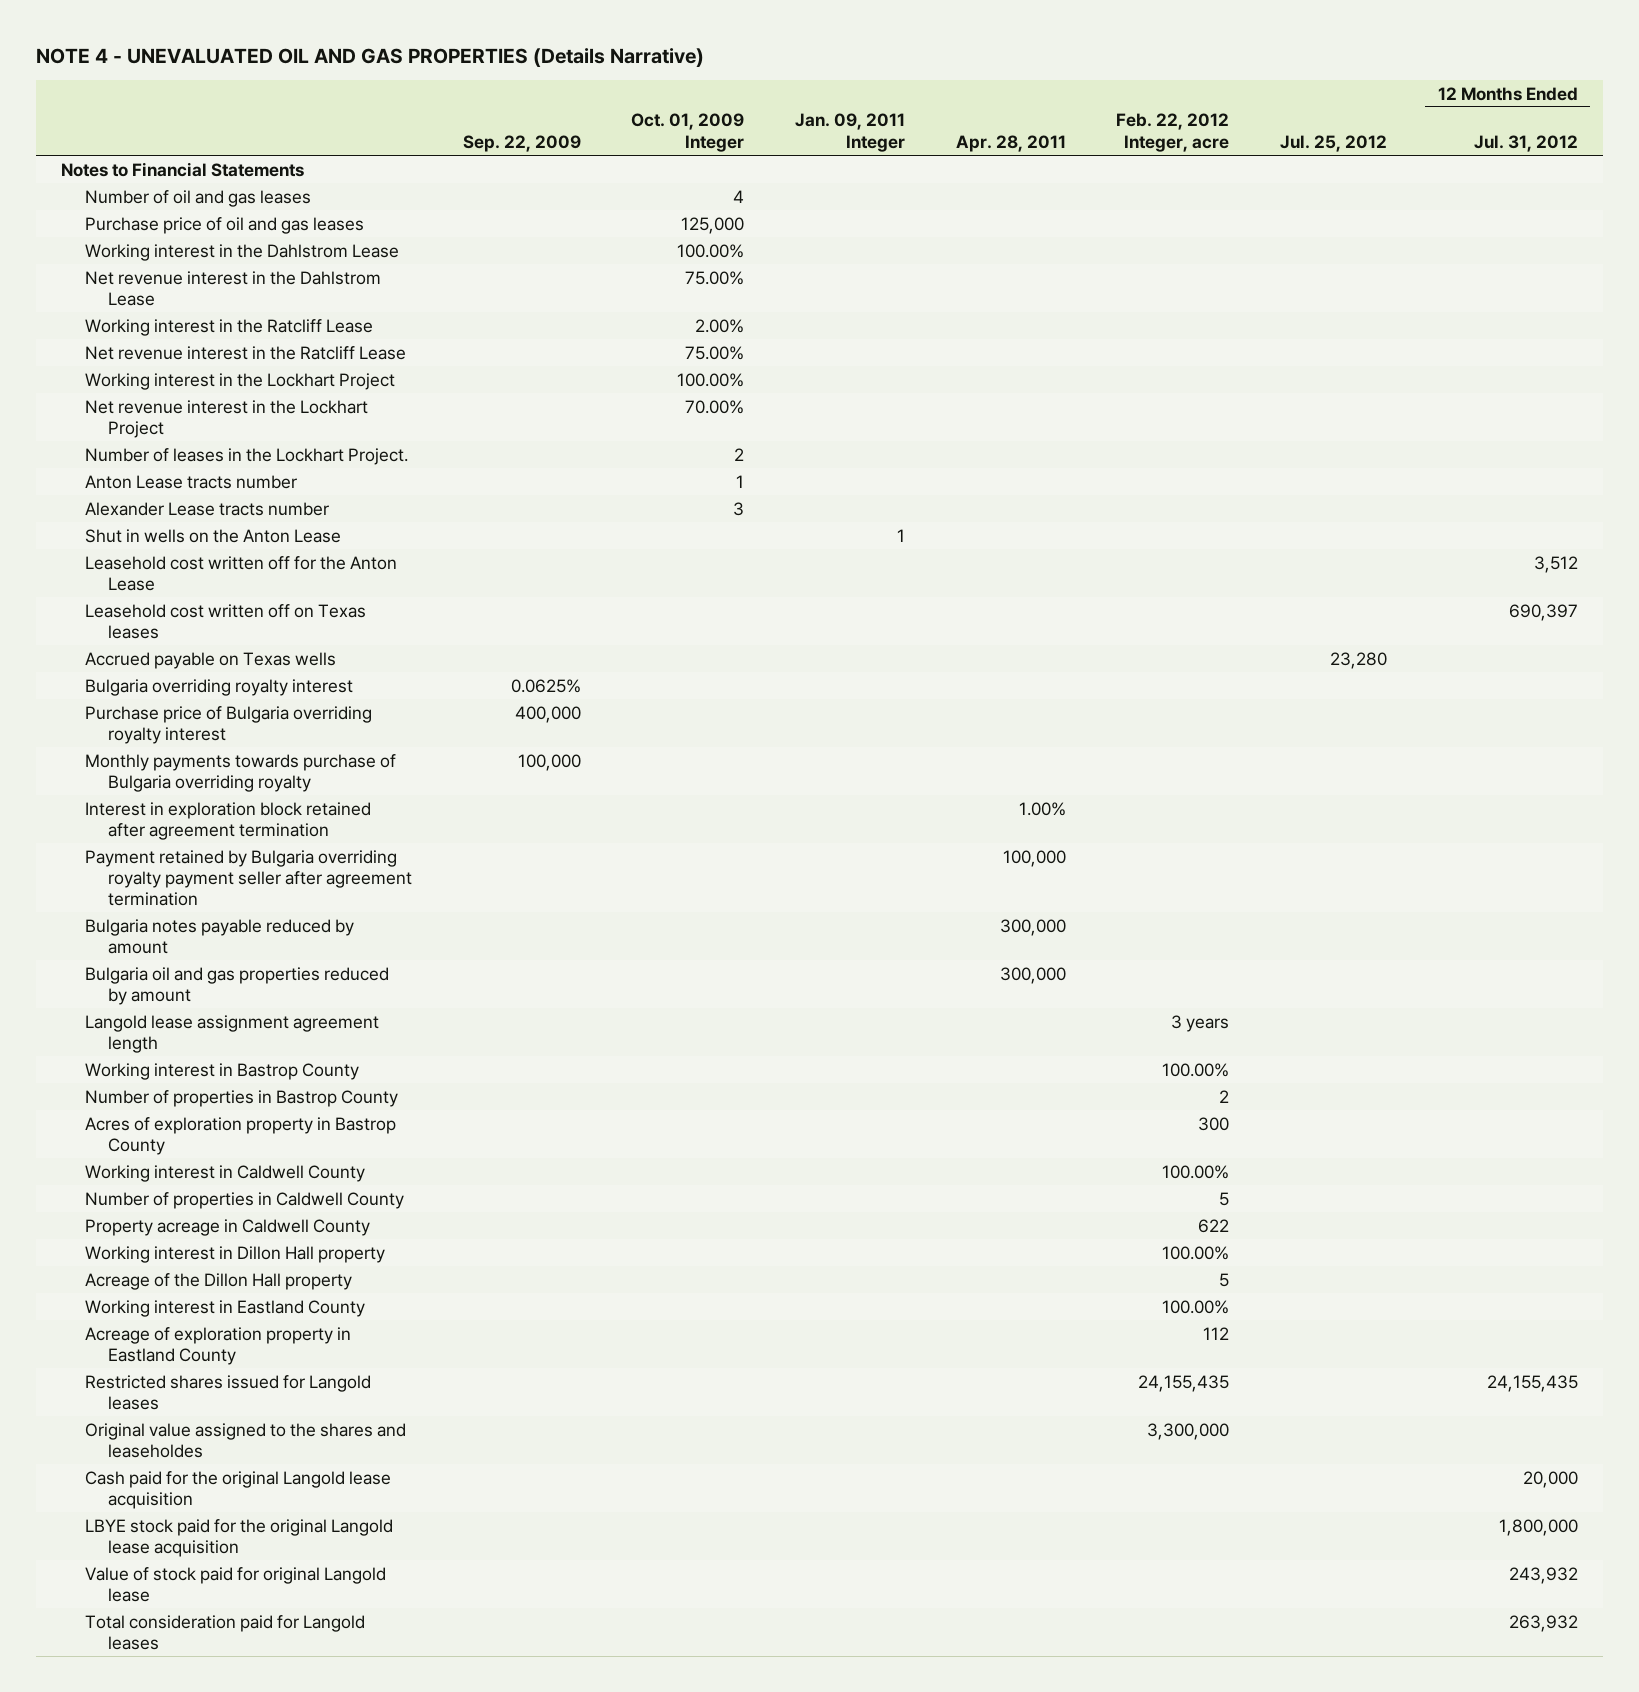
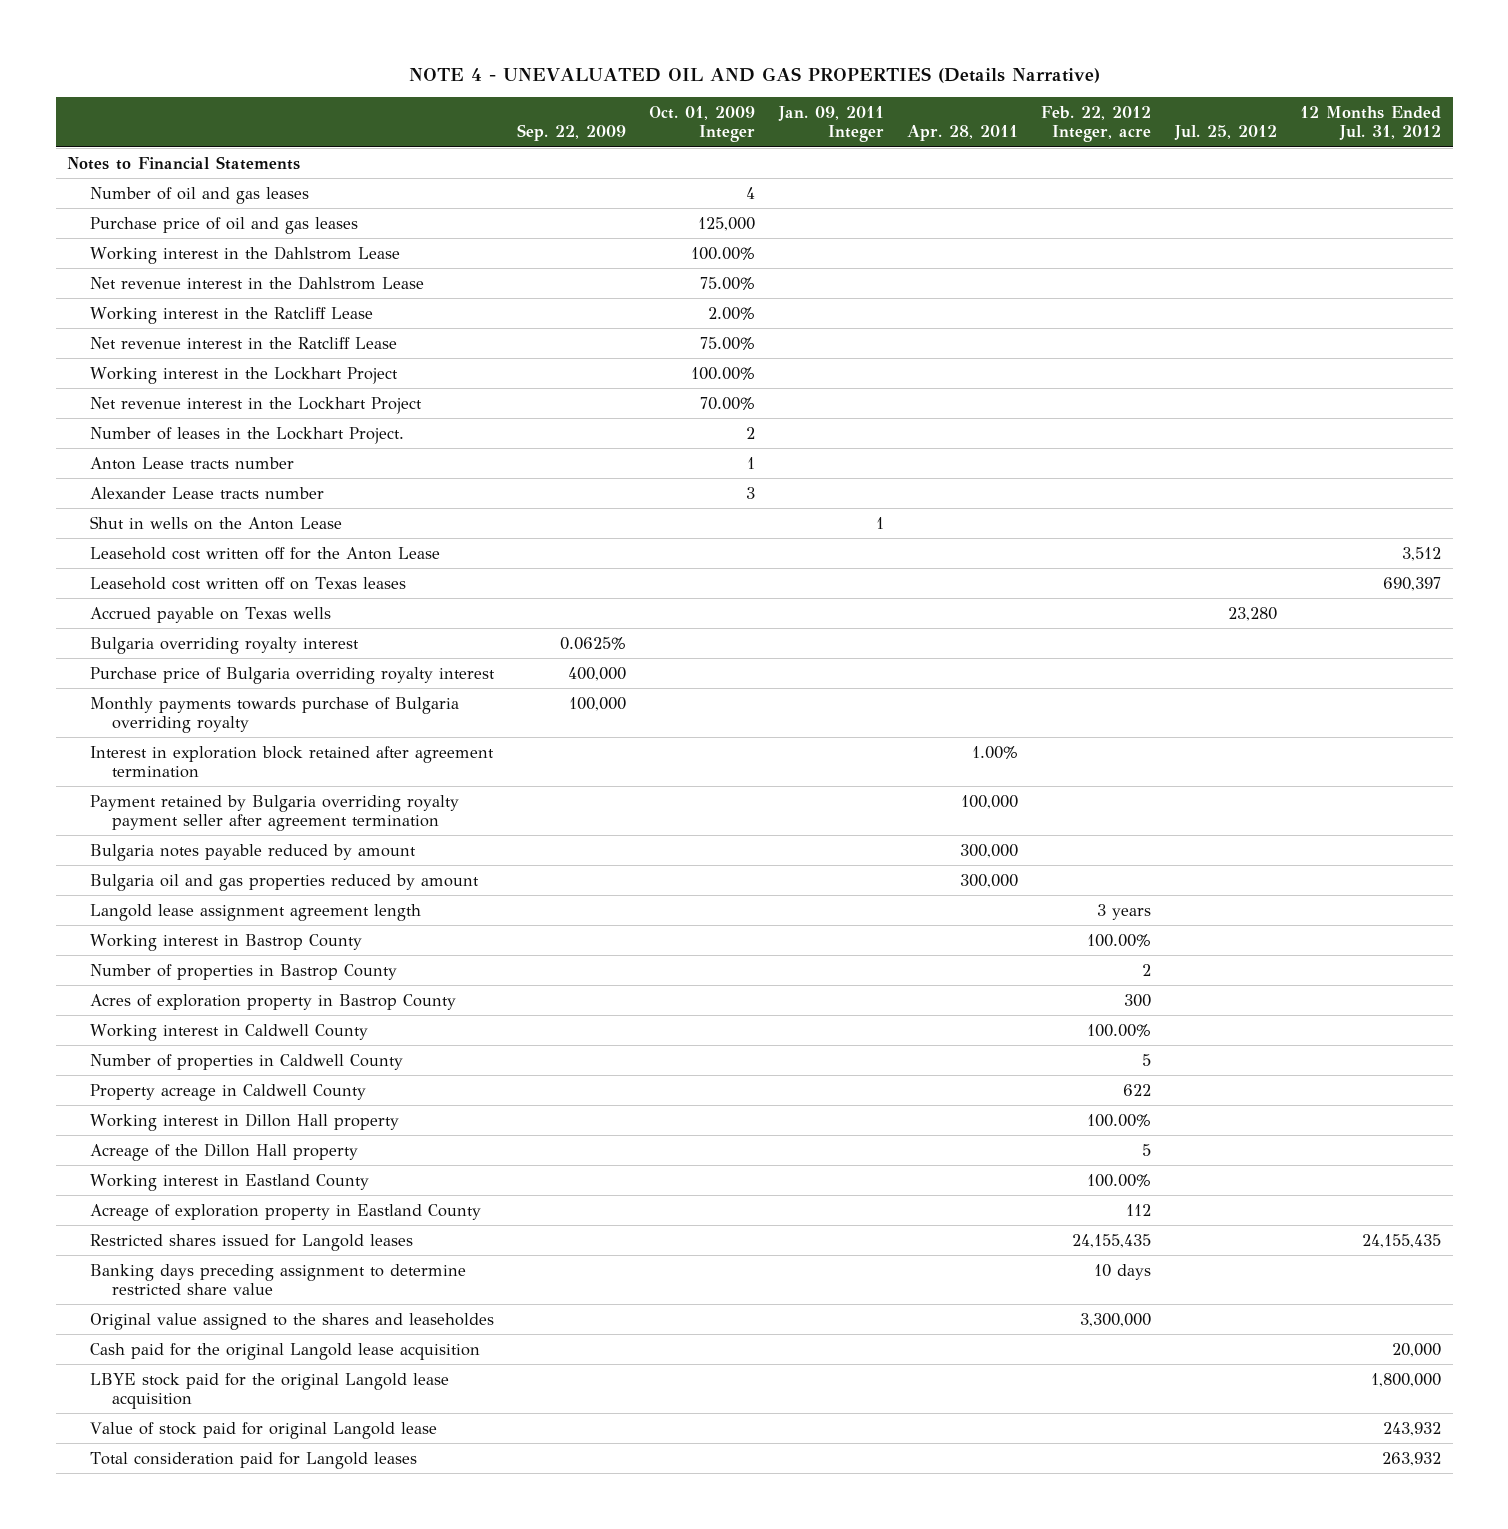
none -> [89,1263,466,1296] Banking days preceding assignment to determine restricted share value

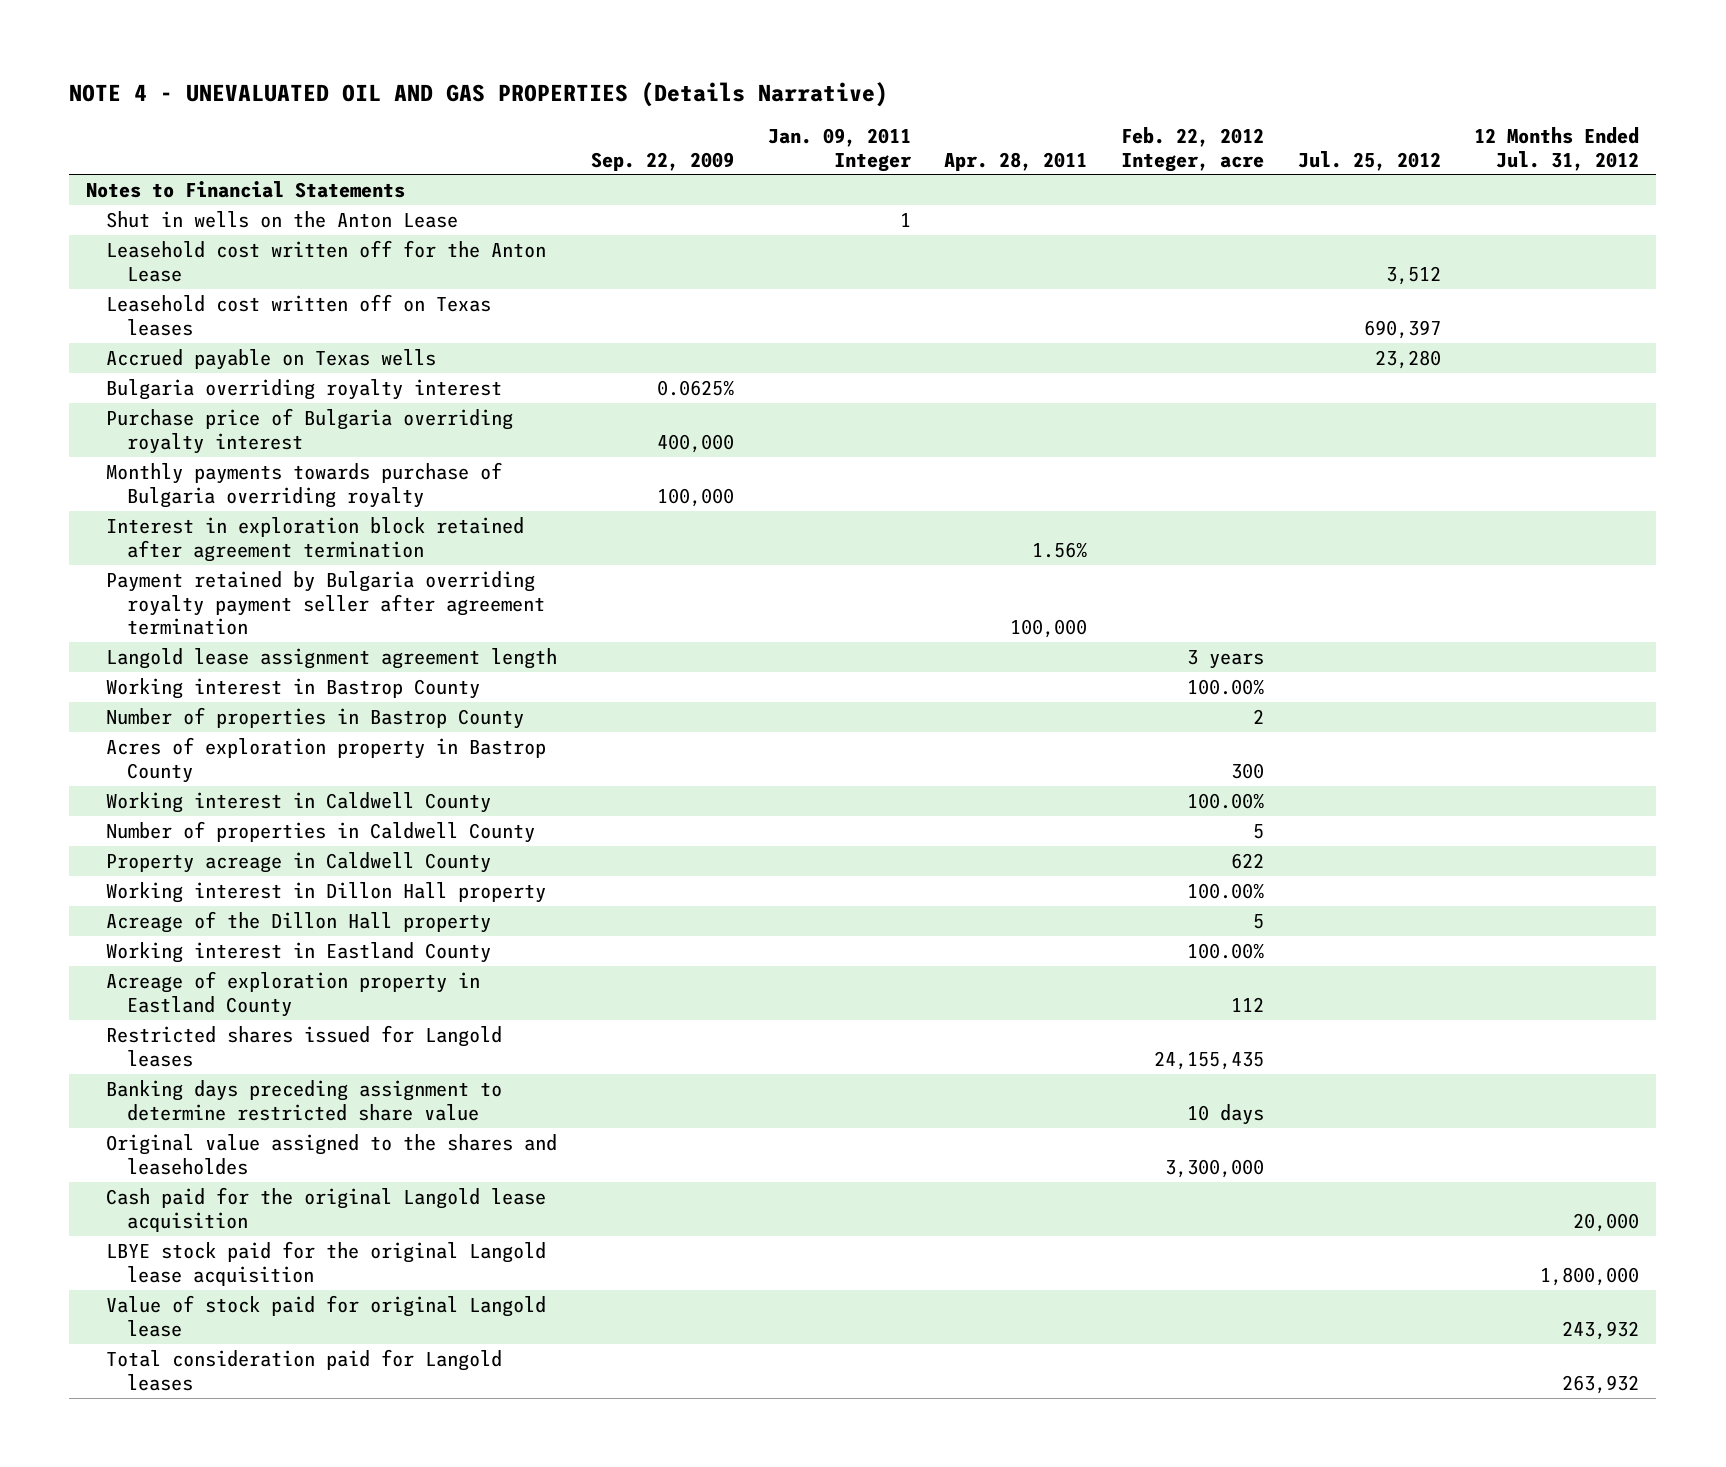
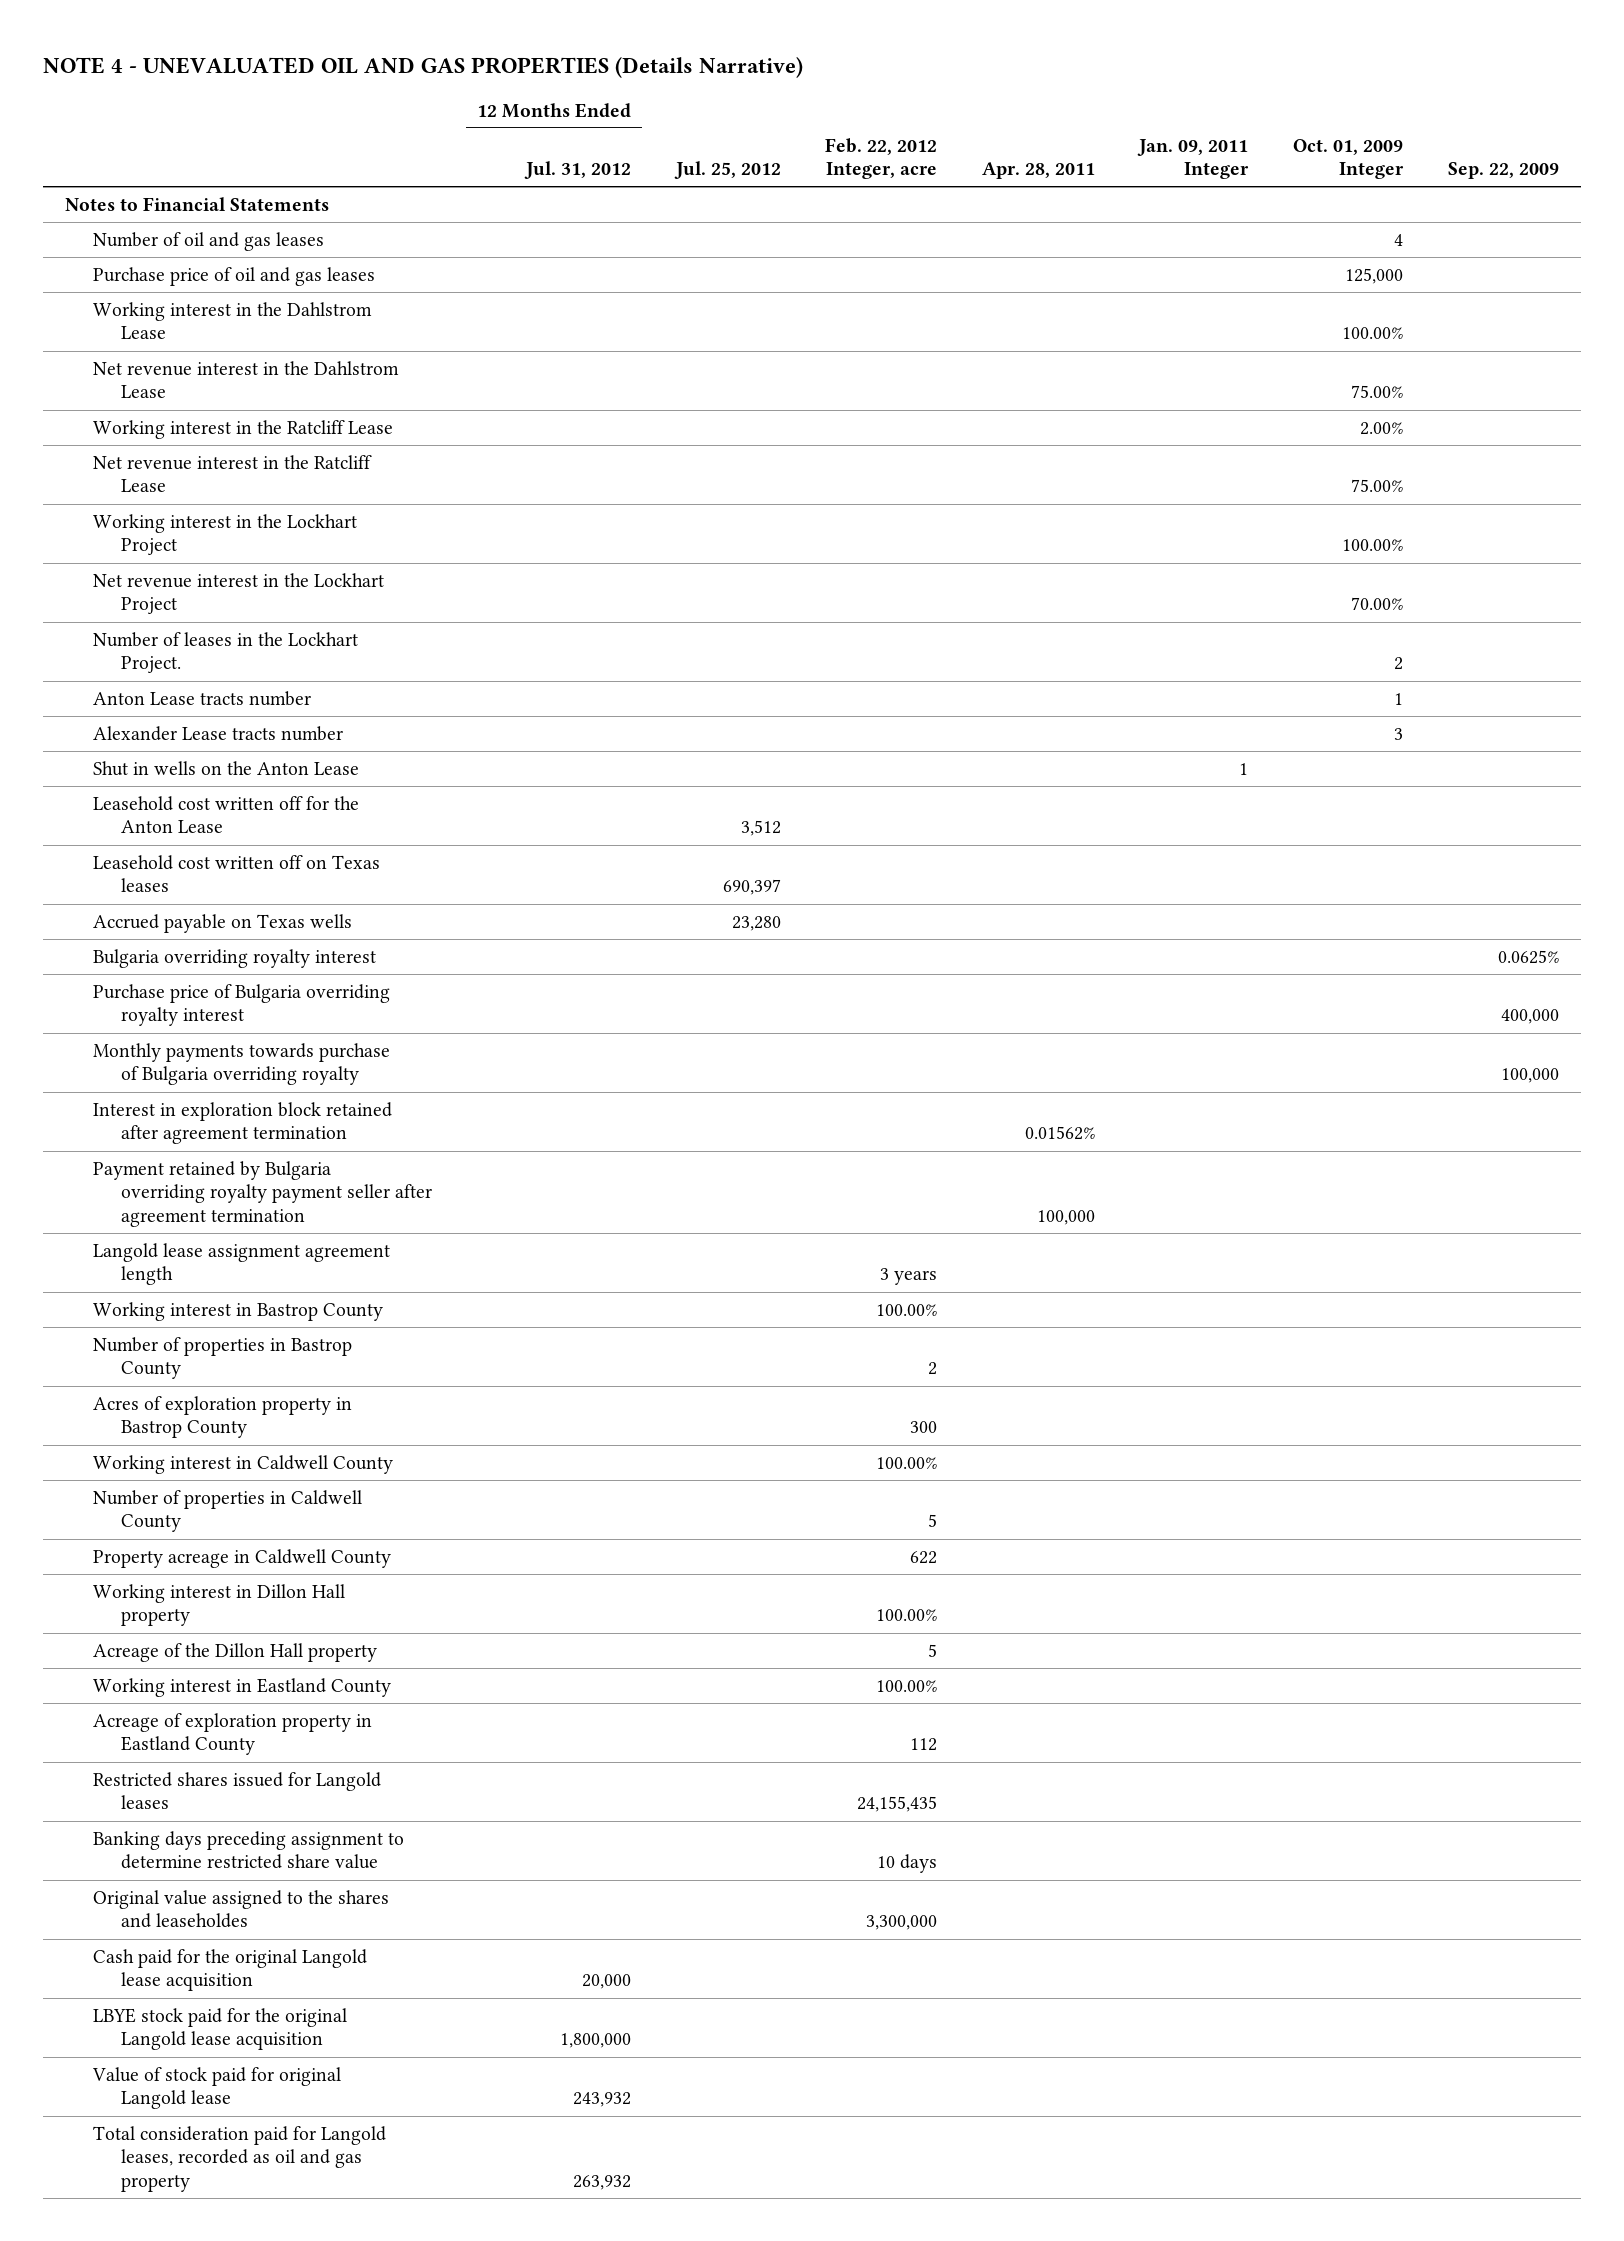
none -> [1293,138,1405,180] Oct. 01, 2009 Integer
none -> [93,231,325,251] Number of oil and gas leases
none -> [93,266,376,286] Purchase price of oil and gas leases
none -> [93,301,373,340] Working interest in the Dahlstrom Lease
none -> [93,360,400,399] Net revenue interest in the Dahlstrom Lease
none -> [93,419,394,439] Working interest in the Ratcliff Lease
none -> [93,454,373,493] Net revenue interest in the Ratcliff Lease
none -> [93,513,358,556] Working interest in the Lockhart Project
none -> [93,572,385,615] Net revenue interest in the Lockhart Project
none -> [93,631,359,674] Number of leases in the Lockhart Project.
none -> [93,690,312,706] Anton Lease tracts number
none -> [93,725,344,741] Alexander Lease tracts number
[1032,541,1088,558] 1.56% -> [1024,1126,1095,1141] 0.01562%
[106,1348,503,1391] Total consideration paid for Langold leases -> [93,2125,387,2192] Total consideration paid for Langold leases, recorded as oil and gas property

